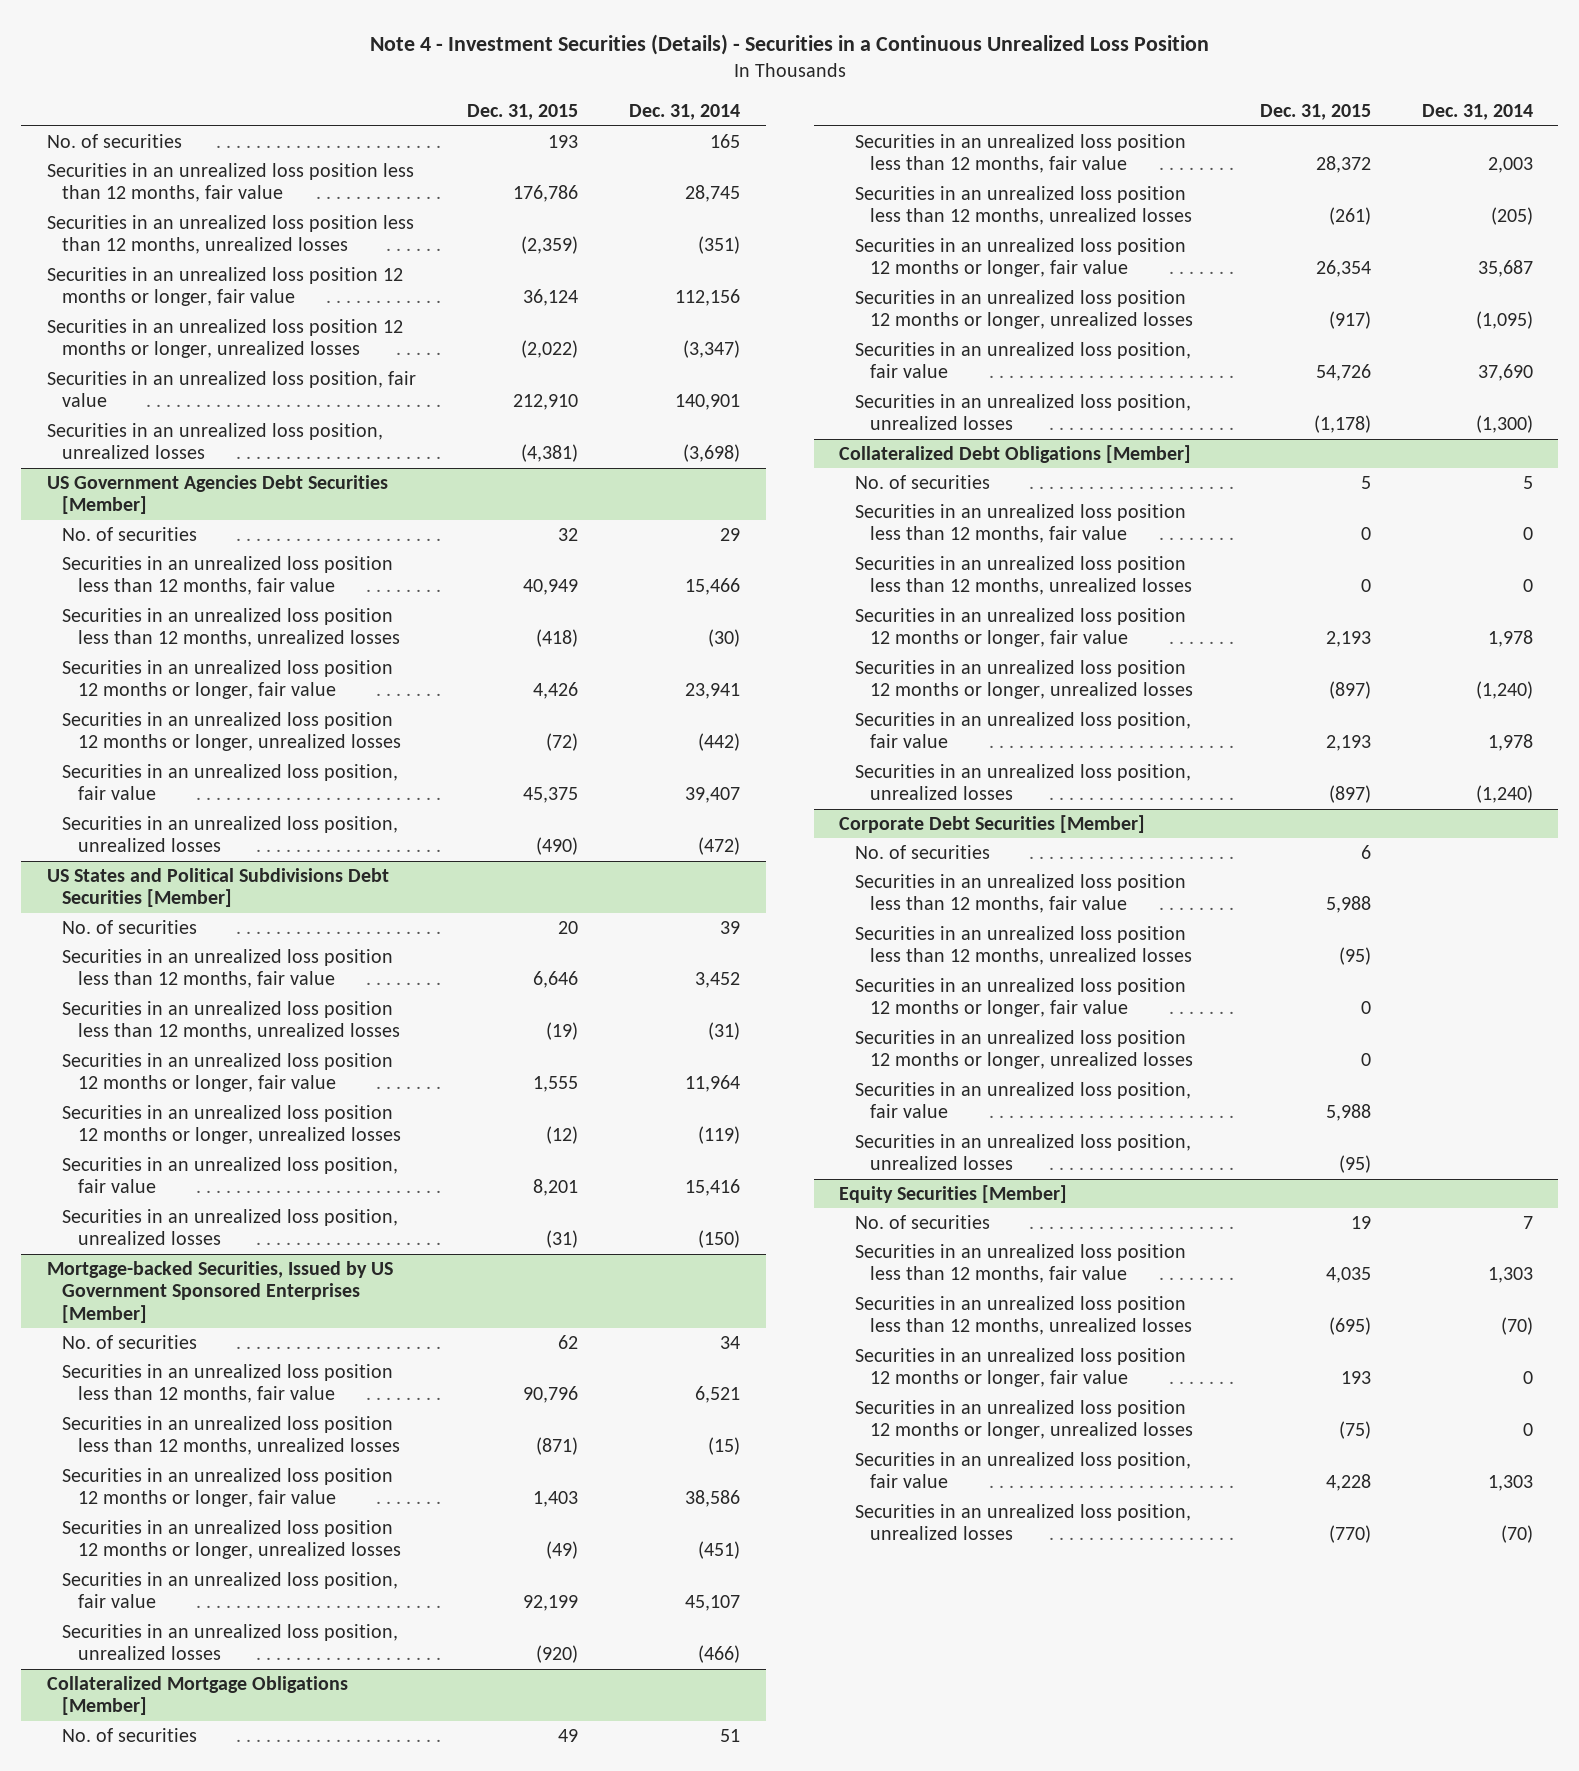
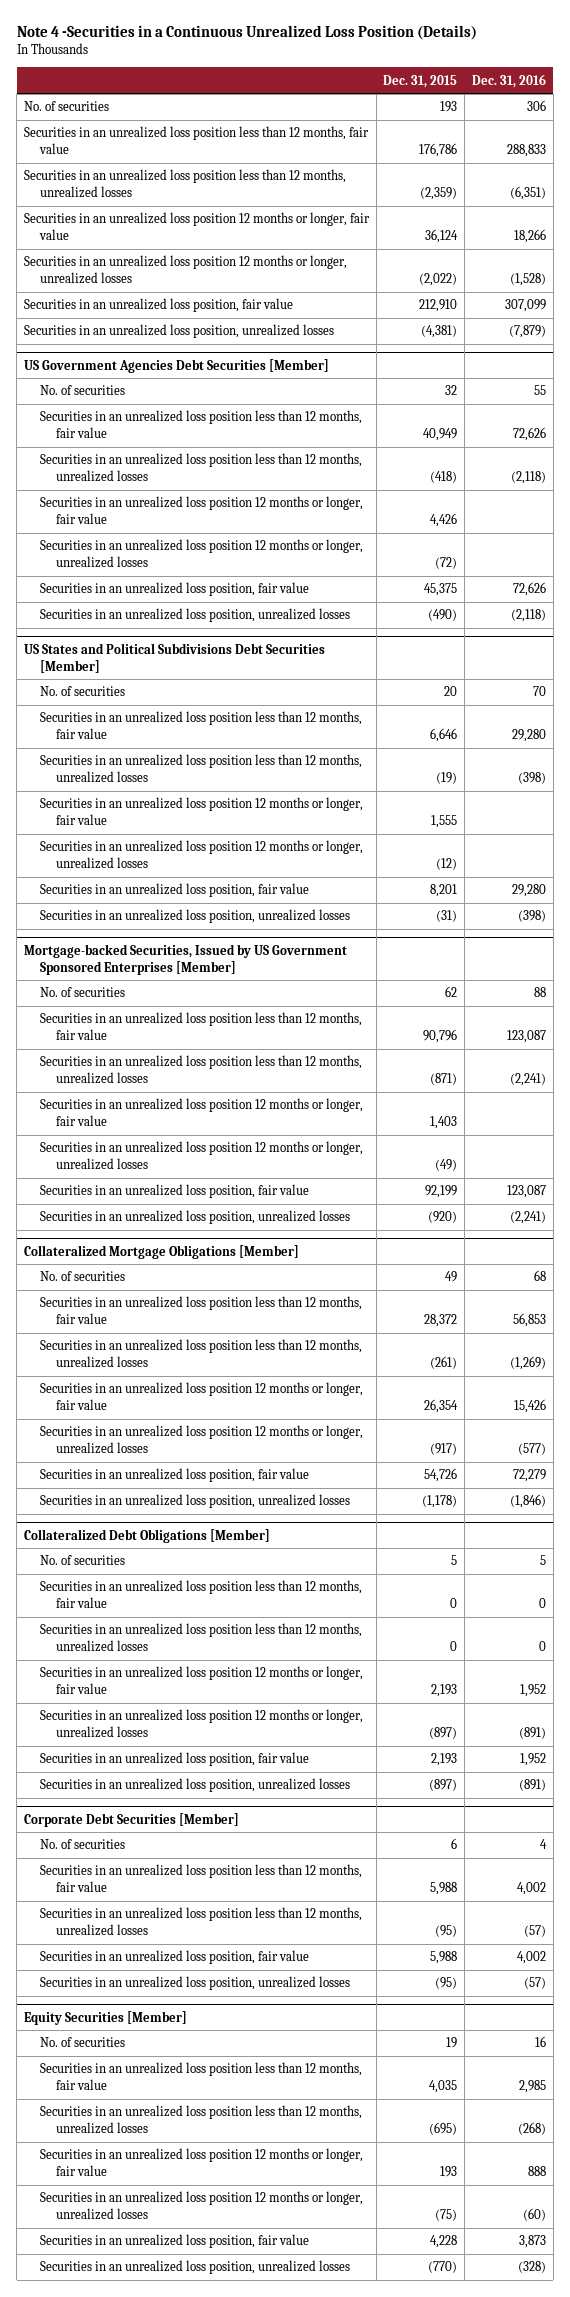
[369,34,1209,56] Note 4 - Investment Securities (Details) - Securities in a Continuous Unrealized Loss Position -> [16,24,477,40] Note 4 -Securities in a Continuous Unrealized Loss Position (Details)
[628,104,740,121] Dec. 31, 2014 -> none
none -> [472,73,547,88] Dec. 31, 2016
[854,977,1186,1018] Securities in an unrealized loss position 12 months or longer, fair value -> none
[854,1029,1194,1070] Securities in an unrealized loss position 12 months or longer, unrealized losses -> none

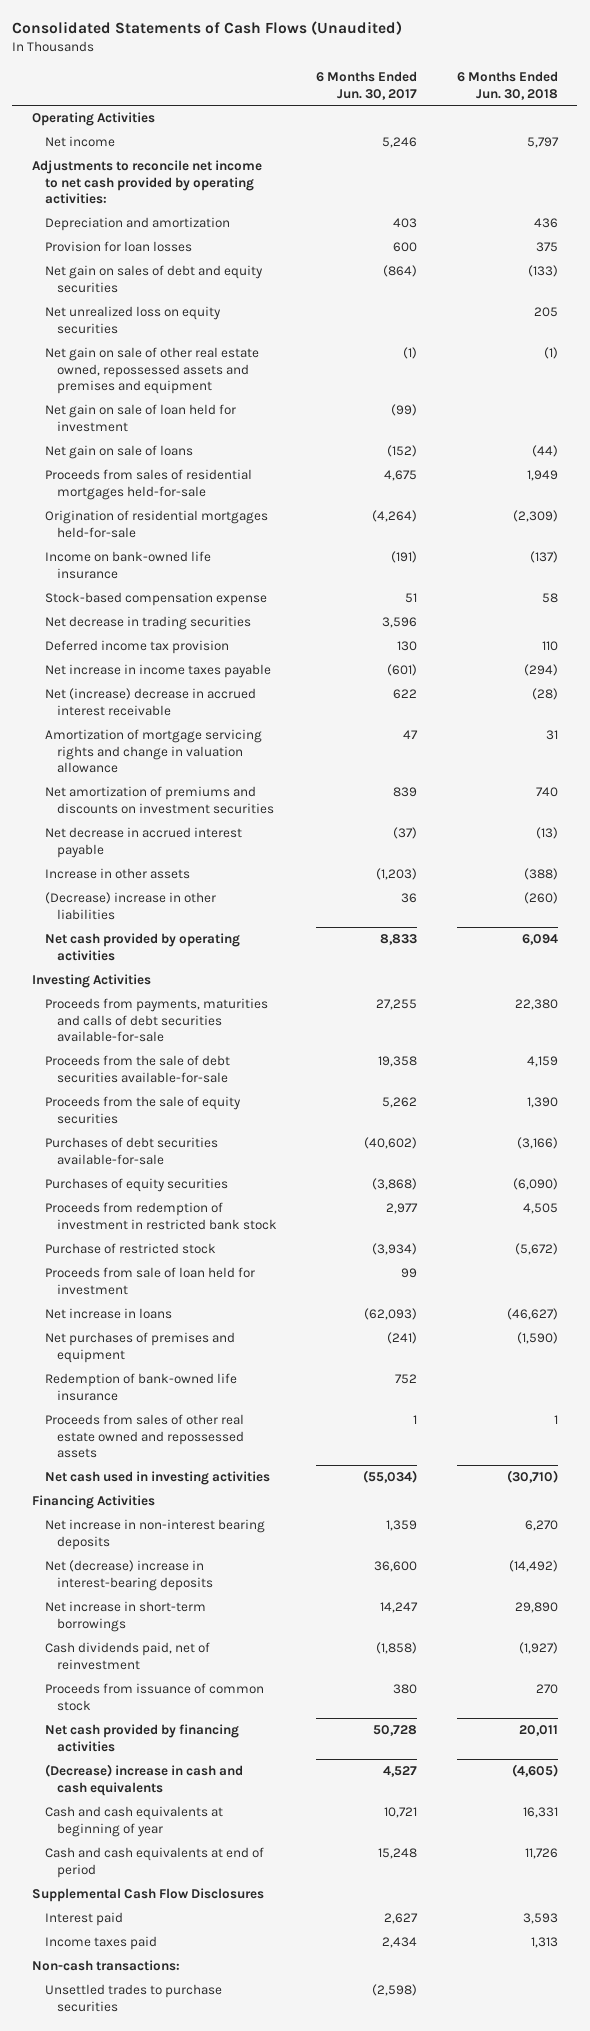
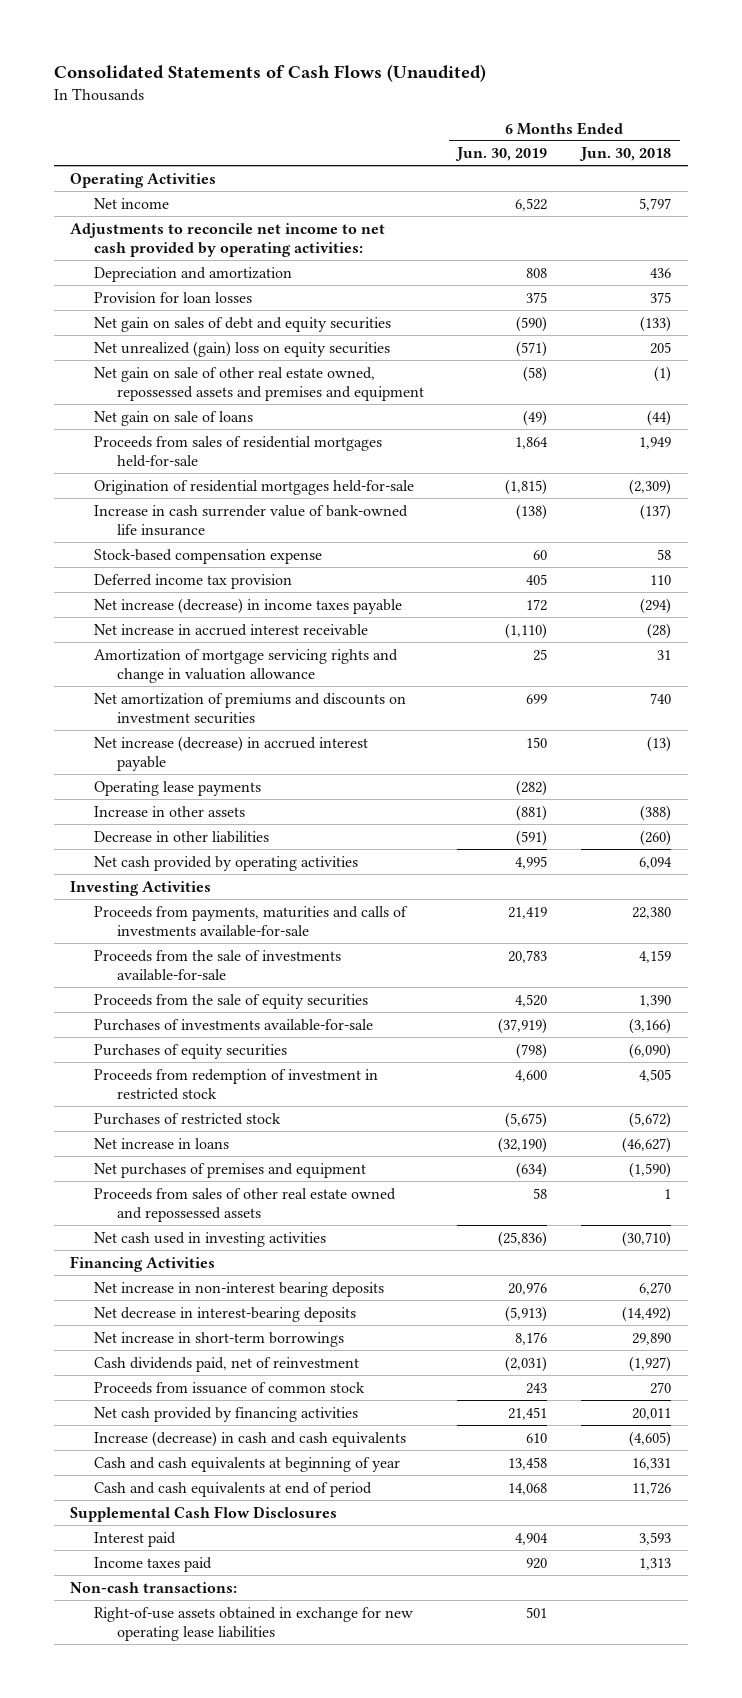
[316,71,418,100] 6 Months Ended Jun. 30, 2017 -> none
none -> [455,147,548,162] Jun. 30, 2019
[44,306,221,334] Net unrealized loss on equity securities -> [93,340,390,357] Net unrealized (gain) loss on equity securities
[44,404,236,432] Net gain on sale of loan held for investment -> none
[44,551,211,579] Income on bank-owned life insurance -> [93,504,408,537] Increase in cash surrender value of bank-owned life insurance
[44,616,251,631] Net decrease in trading securities -> none
[44,664,271,679] Net increase in income taxes payable -> [93,597,402,614] Net increase (decrease) in income taxes payable
[44,688,256,716] Net (increase) decrease in accrued interest receivable -> [93,623,368,636] Net increase in accrued interest receivable
[44,827,242,858] Net decrease in accrued interest payable -> [93,735,368,772] Net increase (decrease) in accrued interest payable
none -> [93,780,261,796] Operating lease payments
[44,892,216,920] (Decrease) increase in other liabilities -> [93,830,269,843] Decrease in other liabilities
[44,998,268,1043] Proceeds from payments, maturities and calls of debt securities available-for-sale -> [93,905,408,938] Proceeds from payments, maturities and calls of investments available-for-sale
[44,1055,230,1083] Proceeds from the sale of debt securities available-for-sale -> [93,949,341,982] Proceeds from the sale of investments available-for-sale
[44,1137,218,1165] Purchases of debt securities available-for-sale -> [93,1018,373,1031] Purchases of investments available-for-sale
[44,1267,255,1295] Proceeds from sale of loan held for investment -> none
[44,1202,278,1230] Proceeds from redemption of investment in restricted bank stock -> [93,1068,378,1101] Proceeds from redemption of investment in restricted stock
[44,1243,216,1255] Purchase of restricted stock -> [93,1112,281,1125] Purchases of restricted stock
[44,1373,237,1401] Redemption of bank-owned life insurance -> none
[44,1560,214,1591] Net (decrease) increase in interest-bearing deposits -> [93,1306,356,1322] Net decrease in interest-bearing deposits
[44,1764,243,1796] (Decrease) increase in cash and cash equivalents -> [93,1430,406,1447] Increase (decrease) in cash and cash equivalents
[44,1984,222,2012] Unsettled trades to purchase securities -> none
none -> [93,1606,413,1642] Right-of-use assets obtained in exchange for new operating lease liabilities

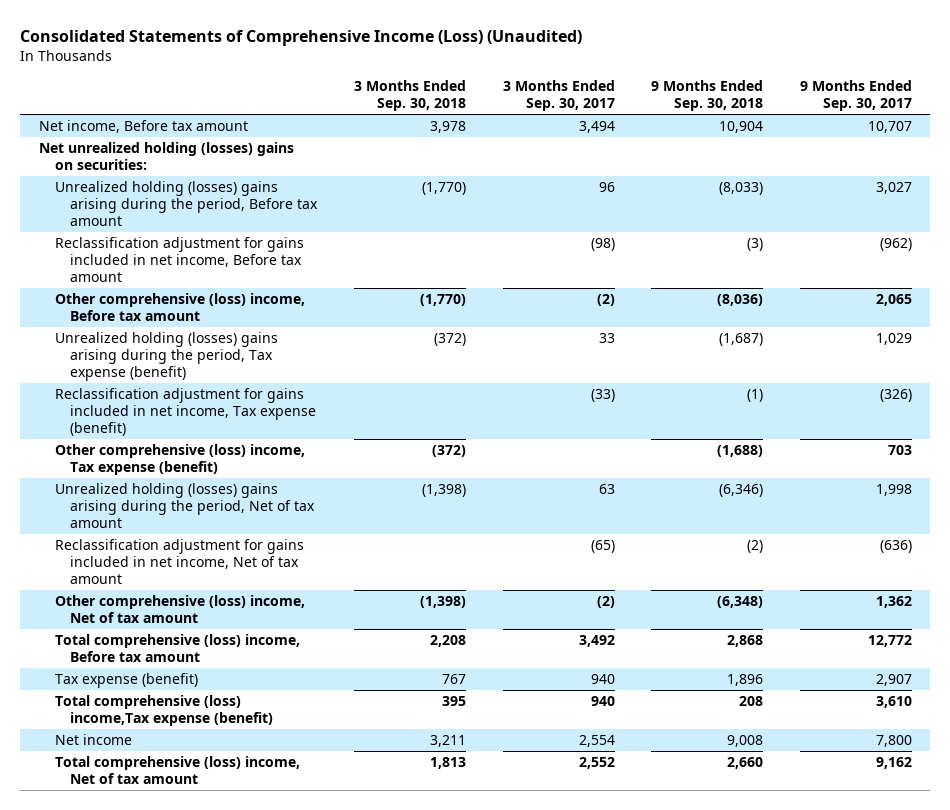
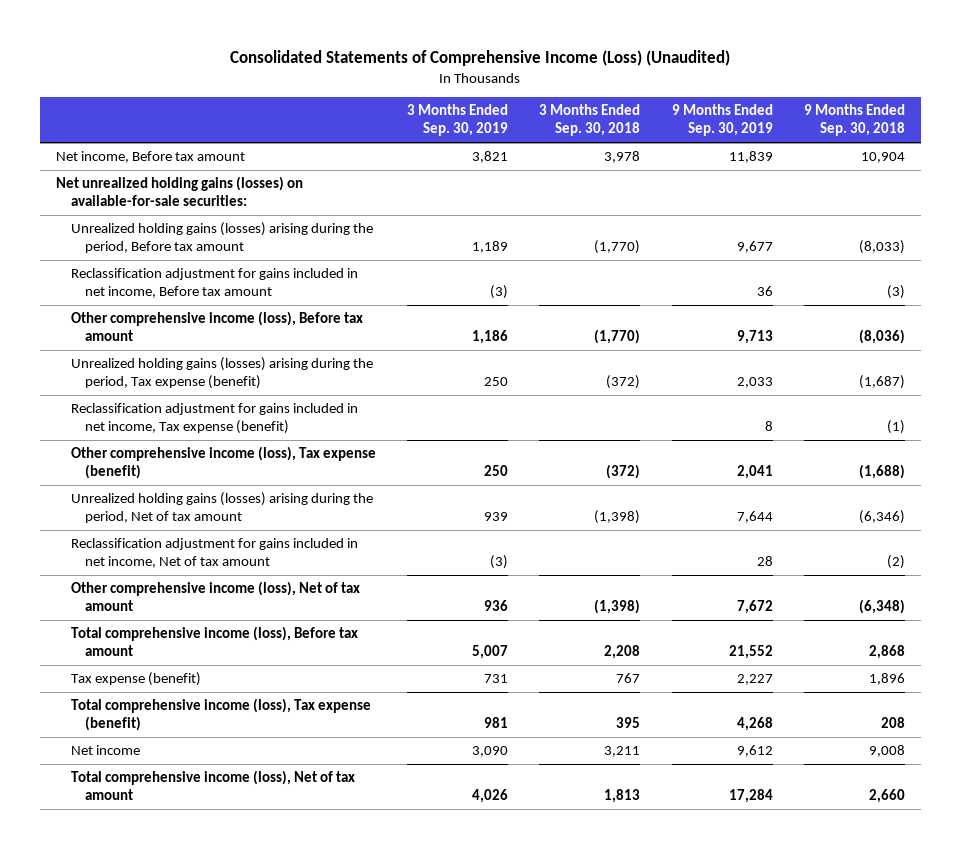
[502,80,615,112] 3 Months Ended Sep. 30, 2017 -> none
[799,80,912,112] 9 Months Ended Sep. 30, 2017 -> none
none -> [406,104,508,137] 3 Months Ended Sep. 30, 2019
none -> [671,104,773,137] 9 Months Ended Sep. 30, 2019
[38,142,294,171] Net unrealized holding (losses) gains on securities: -> [56,176,304,207] Net unrealized holding gains (losses) on available-for-sale securities:
[54,181,319,227] Unrealized holding (losses) gains arising during the period, Before tax amount -> [70,222,373,254] Unrealized holding gains (losses) arising during the period, Before tax amount
[54,293,305,322] Other comprehensive (loss) income, Before tax amount -> [70,311,363,342] Other comprehensive income (loss), Before tax amount
[54,332,278,382] Unrealized holding (losses) gains arising during the period, Tax expense (benefit) -> [70,357,373,390] Unrealized holding gains (losses) arising during the period, Tax expense (benefit)
[54,444,305,476] Other comprehensive (loss) income, Tax expense (benefit) -> [70,446,376,480] Other comprehensive income (loss), Tax expense (benefit)
[54,483,316,529] Unrealized holding (losses) gains arising during the period, Net of tax amount -> [70,492,373,524] Unrealized holding gains (losses) arising during the period, Net of tax amount
[54,595,305,624] Other comprehensive (loss) income, Net of tax amount -> [70,581,360,612] Other comprehensive income (loss), Net of tax amount
[54,634,300,663] Total comprehensive (loss) income, Before tax amount -> [70,626,358,657] Total comprehensive income (loss), Before tax amount
[54,695,274,727] Total comprehensive (loss) income,Tax expense (benefit) -> [70,698,371,732] Total comprehensive income (loss), Tax expense (benefit)
[54,756,300,785] Total comprehensive (loss) income, Net of tax amount -> [70,770,355,801] Total comprehensive income (loss), Net of tax amount

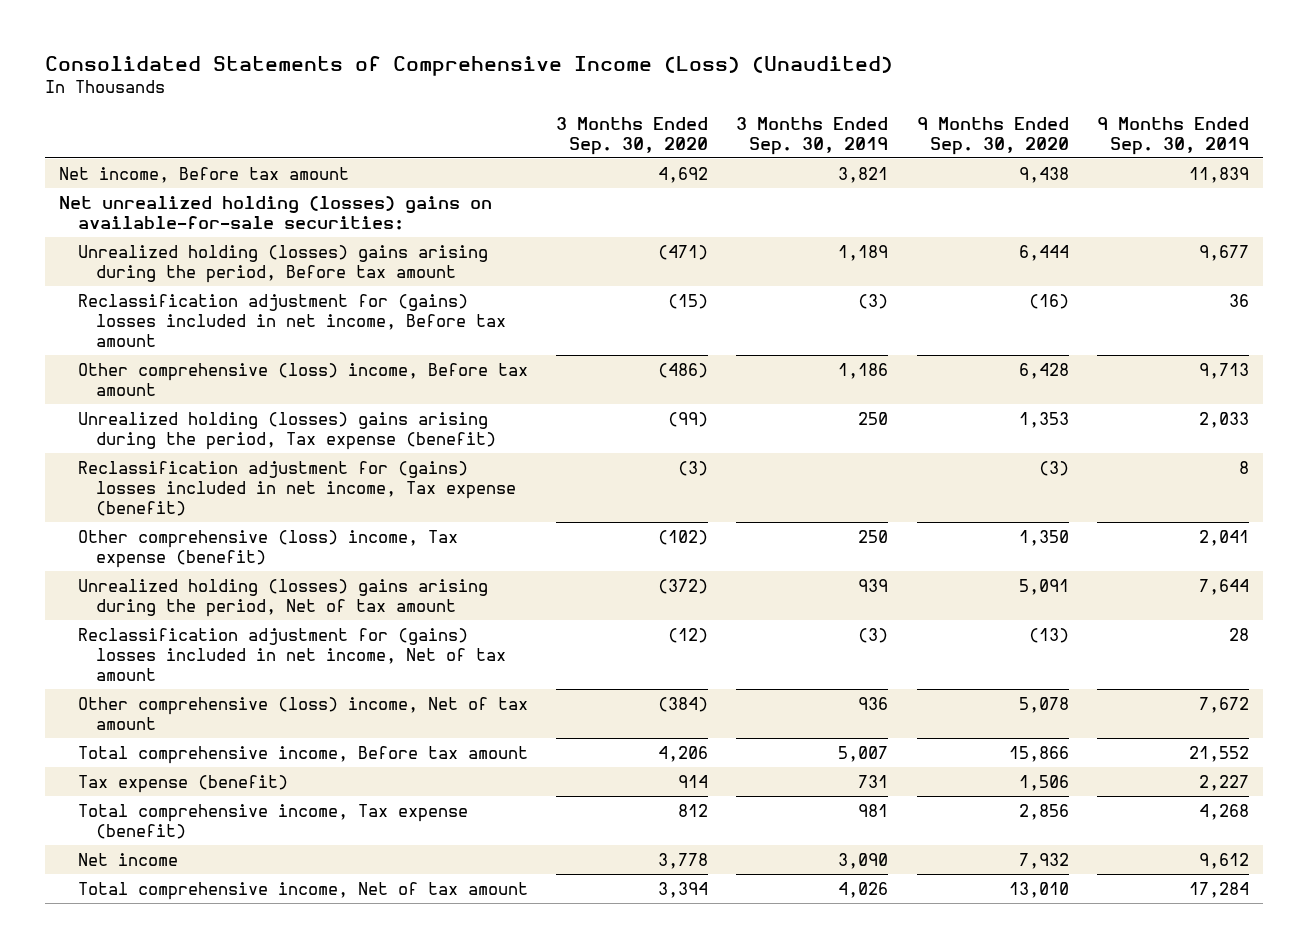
[539,104,641,137] 3 Months Ended Sep. 30, 2018 -> none
[803,104,905,137] 9 Months Ended Sep. 30, 2018 -> none
none -> [556,116,709,155] 3 Months Ended Sep. 30, 2020
none -> [916,116,1069,155] 9 Months Ended Sep. 30, 2020
[56,176,304,207] Net unrealized holding gains (losses) on available-for-sale securities: -> [59,195,493,230] Net unrealized holding (losses) gains on available-for-sale securities:
[70,222,373,254] Unrealized holding gains (losses) arising during the period, Before tax amount -> [77,244,488,283] Unrealized holding (losses) gains arising during the period, Before tax amount
[70,268,358,299] Reclassification adjustment for gains included in net income, Before tax amount -> [77,293,507,347] Reclassification adjustment for (gains) losses included in net income, Before tax amount
[70,311,363,342] Other comprehensive income (loss), Before tax amount -> [77,362,528,396] Other comprehensive (loss) income, Before tax amount
[70,357,373,390] Unrealized holding gains (losses) arising during the period, Tax expense (benefit) -> [77,411,497,450] Unrealized holding (losses) gains arising during the period, Tax expense (benefit)
[70,403,358,435] Reclassification adjustment for gains included in net income, Tax expense (benefit) -> [77,460,517,516] Reclassification adjustment for (gains) losses included in net income, Tax expense (benefit)
[70,446,376,480] Other comprehensive income (loss), Tax expense (benefit) -> [77,529,458,568] Other comprehensive (loss) income, Tax expense (benefit)
[70,492,373,524] Unrealized holding gains (losses) arising during the period, Net of tax amount -> [77,578,488,617] Unrealized holding (losses) gains arising during the period, Net of tax amount
[70,538,358,569] Reclassification adjustment for gains included in net income, Net of tax amount -> [77,627,507,681] Reclassification adjustment for (gains) losses included in net income, Net of tax amount
[70,581,360,612] Other comprehensive income (loss), Net of tax amount -> [77,696,528,730] Other comprehensive (loss) income, Net of tax amount
[70,626,358,657] Total comprehensive income (loss), Before tax amount -> [77,745,528,764] Total comprehensive income, Before tax amount
[70,698,371,732] Total comprehensive income (loss), Tax expense (benefit) -> [77,803,468,839] Total comprehensive income, Tax expense (benefit)
[70,770,355,801] Total comprehensive income (loss), Net of tax amount -> [77,881,528,900] Total comprehensive income, Net of tax amount

